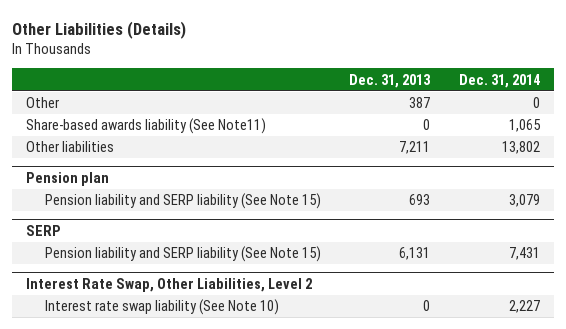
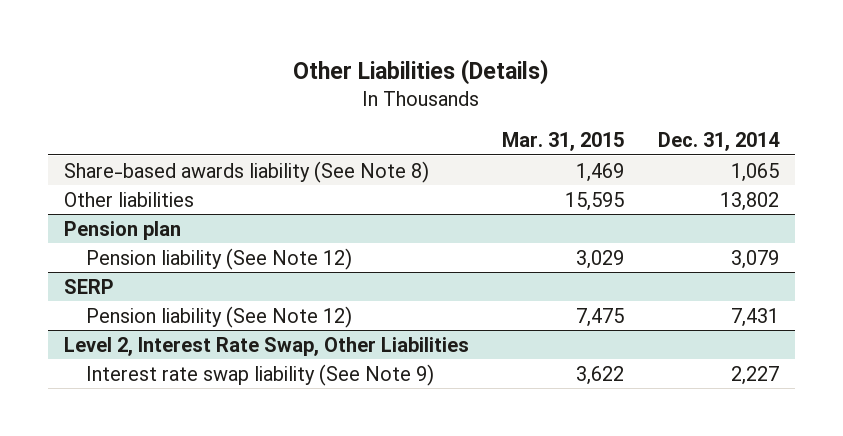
[349,73,432,88] Dec. 31, 2013 -> none
none -> [502,132,625,152] Mar. 31, 2015
[26,97,60,109] Other -> none
[26,118,267,135] Share-based awards liability (See Note11) -> [64,160,430,183] Share-based awards liability (See Note 8)
[44,193,321,210] Pension liability and SERP liability (See Note 15) -> [85,247,352,270] Pension liability (See Note 12)
[44,246,321,263] Pension liability and SERP liability (See Note 15) -> [85,305,352,328] Pension liability (See Note 12)
[26,277,313,292] Interest Rate Swap, Other Liabilities, Level 2 -> [64,336,470,356] Level 2, Interest Rate Swap, Other Liabilities
[44,299,279,316] Interest rate swap liability (See Note 10) -> [85,363,434,386] Interest rate swap liability (See Note 9)

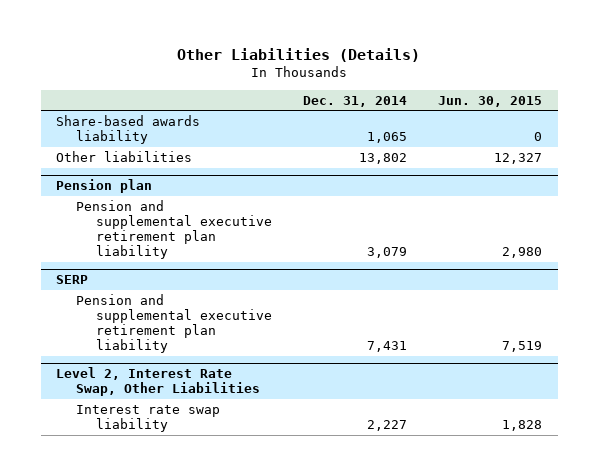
[502,132,625,152] Mar. 31, 2015 -> none
none -> [438,95,543,107] Jun. 30, 2015
[64,160,430,183] Share-based awards liability (See Note 8) -> [56,114,201,144] Share-based awards liability
[85,247,352,270] Pension liability (See Note 12) -> [76,199,273,259] Pension and supplemental executive retirement plan liability
[85,305,352,328] Pension liability (See Note 12) -> [76,293,273,353] Pension and supplemental executive retirement plan liability
[85,363,434,386] Interest rate swap liability (See Note 9) -> [76,404,221,432] Interest rate swap liability

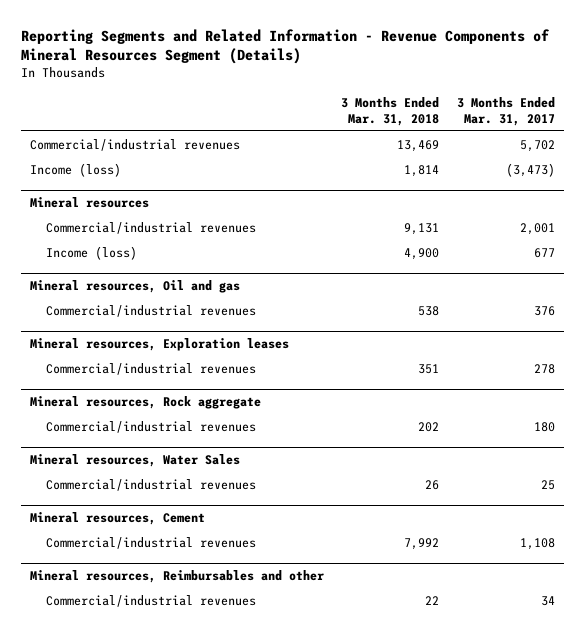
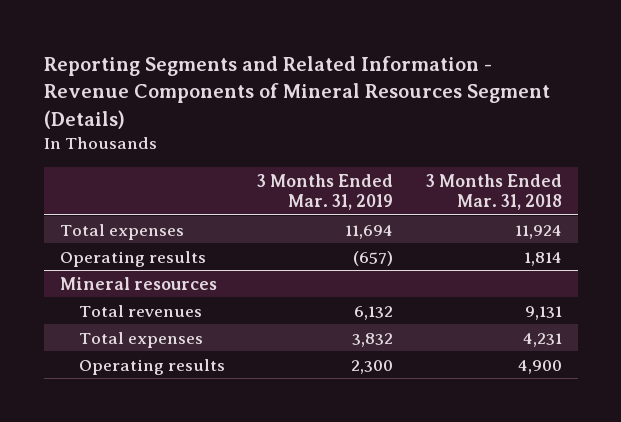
[457,96,556,126] 3 Months Ended Mar. 31, 2017 -> none
none -> [257,173,394,211] 3 Months Ended Mar. 31, 2019
[29,138,240,151] Commercial/industrial revenues -> none
none -> [59,223,184,240] Total expenses
[29,162,121,177] Income (loss) -> [59,250,206,267] Operating results
[29,279,240,293] Mineral resources, Oil and gas -> none
[46,304,257,317] Commercial/industrial revenues -> none
[29,337,289,351] Mineral resources, Exploration leases -> none
[46,362,257,375] Commercial/industrial revenues -> none
[29,395,261,409] Mineral resources, Rock aggregate -> none
[46,420,257,433] Commercial/industrial revenues -> none
[29,453,240,467] Mineral resources, Water Sales -> none
[46,478,257,491] Commercial/industrial revenues -> none
[29,511,205,525] Mineral resources, Cement -> none
[46,536,257,549] Commercial/industrial revenues -> none
[29,569,324,583] Mineral resources, Reimbursables and other -> none
[46,594,257,607] Commercial/industrial revenues -> none
[46,221,257,234] Commercial/industrial revenues -> [79,304,203,317] Total revenues
none -> [79,331,204,348] Total expenses
[46,245,138,260] Income (loss) -> [79,358,226,375] Operating results

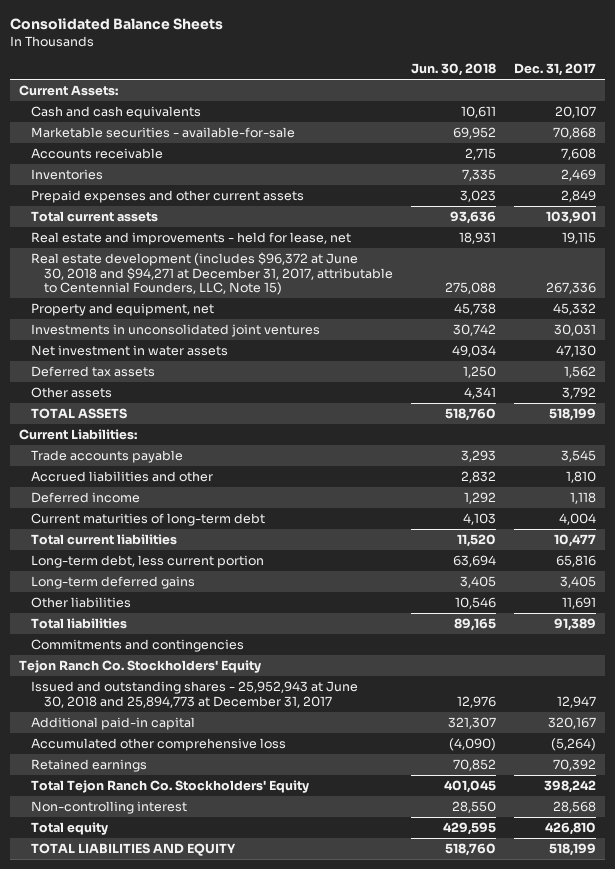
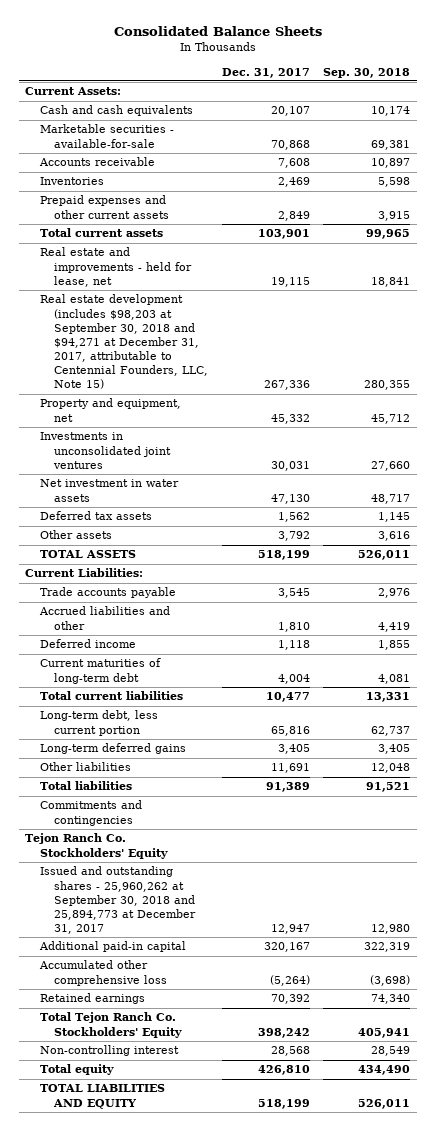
[410,63,496,77] Jun. 30, 2018 -> none
none -> [323,67,411,78] Sep. 30, 2018
[31,252,393,296] Real estate development (includes $96,372 at June 30, 2018 and $94,271 at December 31, 2017, attributable to Centennial Founders, LLC, Note 15) -> [39,294,209,390] Real estate development (includes $98,203 at September 30, 2018 and $94,271 at December 31, 2017, attributable to Centennial Founders, LLC, Note 15)
[31,681,359,708] Issued and outstanding shares - 25,952,943 at June 30, 2018 and 25,894,773 at December 31, 2017 -> [39,866,197,935] Issued and outstanding shares - 25,960,262 at September 30, 2018 and 25,894,773 at December 31, 2017

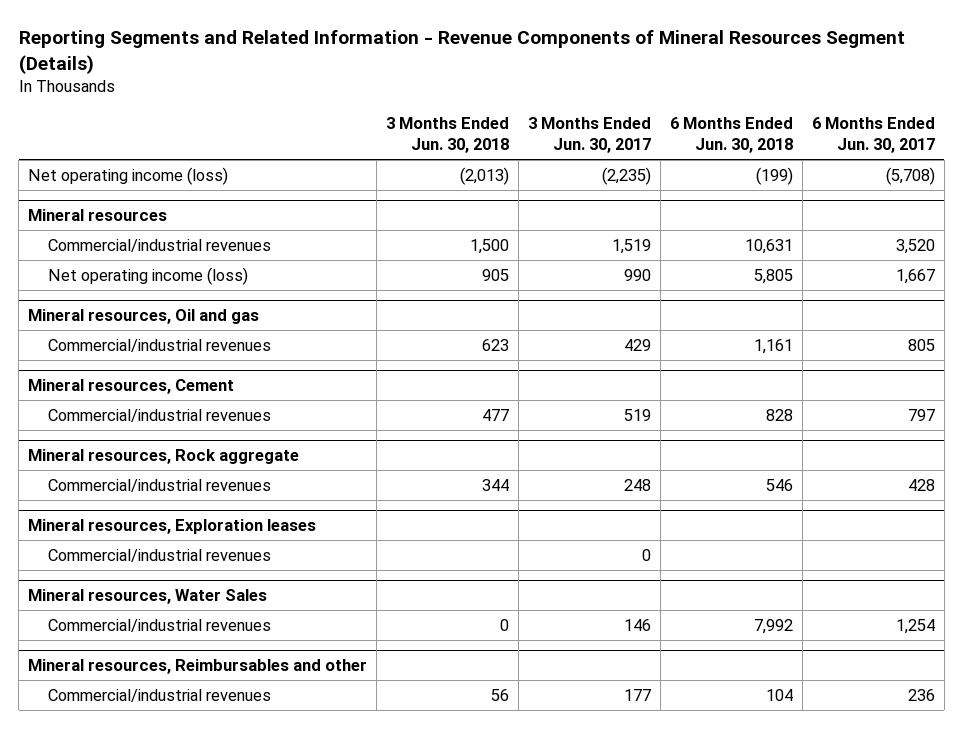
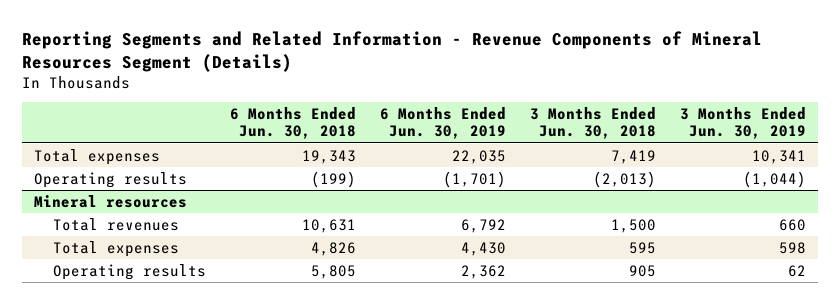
[528,117,652,154] 3 Months Ended Jun. 30, 2017 -> none
[811,117,935,154] 6 Months Ended Jun. 30, 2017 -> none
none -> [380,107,507,140] 6 Months Ended Jun. 30, 2019
none -> [680,107,807,140] 3 Months Ended Jun. 30, 2019
none -> [33,148,160,165] Total expenses
[28,166,229,185] Net operating income (loss) -> [33,171,187,188] Operating results
[28,309,260,325] Mineral resources, Oil and gas -> none
[48,338,272,352] Commercial/industrial revenues -> none
[28,379,235,395] Mineral resources, Cement -> none
[48,408,272,422] Commercial/industrial revenues -> none
[28,449,300,465] Mineral resources, Rock aggregate -> none
[48,478,272,492] Commercial/industrial revenues -> none
[28,519,317,535] Mineral resources, Exploration leases -> none
[48,548,272,562] Commercial/industrial revenues -> none
[28,589,268,605] Mineral resources, Water Sales -> none
[48,618,272,632] Commercial/industrial revenues -> none
[28,659,368,675] Mineral resources, Reimbursables and other -> none
[48,688,272,702] Commercial/industrial revenues -> none
[48,238,272,252] Commercial/industrial revenues -> [53,217,180,231] Total revenues
none -> [53,240,180,257] Total expenses
[48,266,249,285] Net operating income (loss) -> [53,263,207,280] Operating results

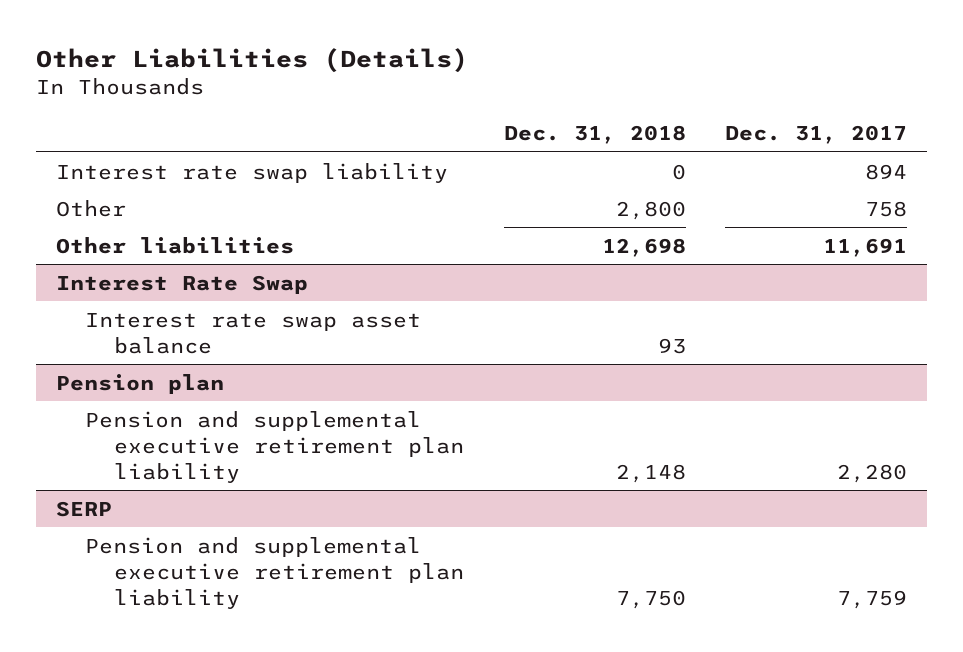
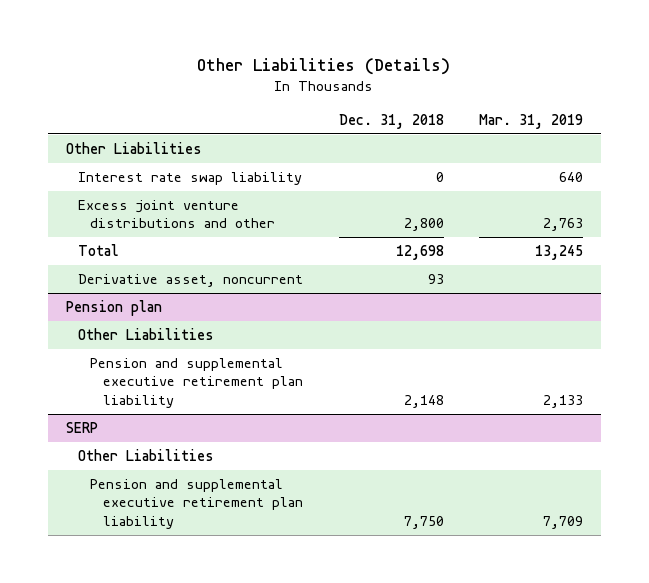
[725,125,908,145] Dec. 31, 2017 -> none
none -> [479,113,584,129] Mar. 31, 2019
none -> [65,142,202,155] Other Liabilities
[55,274,308,294] Interest Rate Swap -> none
[84,312,421,354] Interest rate swap asset balance -> none
[55,199,126,217] Other -> [78,200,276,229] Excess joint venture distributions and other
[55,236,294,254] Other liabilities -> [78,244,120,257] Total
none -> [78,274,304,288] Derivative asset, noncurrent
none -> [78,328,215,341] Other Liabilities
none -> [78,449,215,462] Other Liabilities

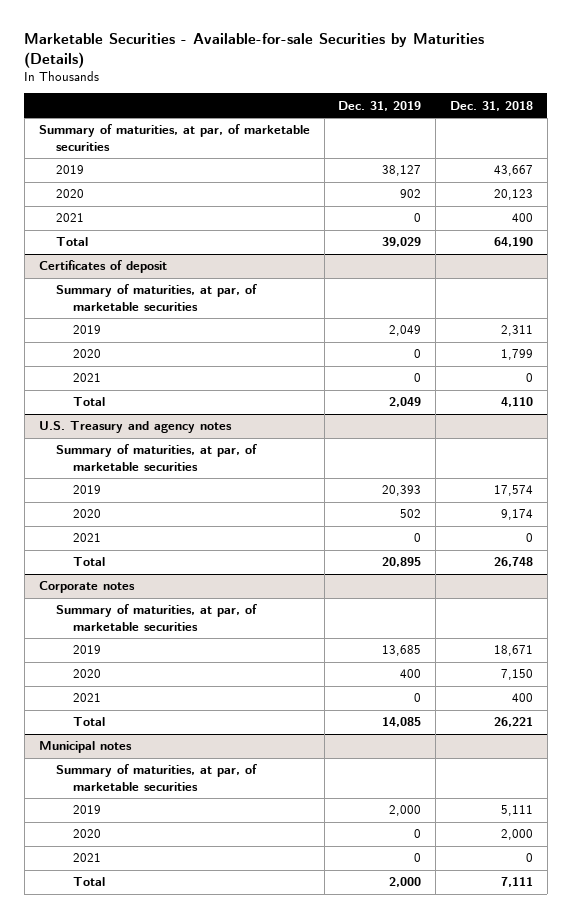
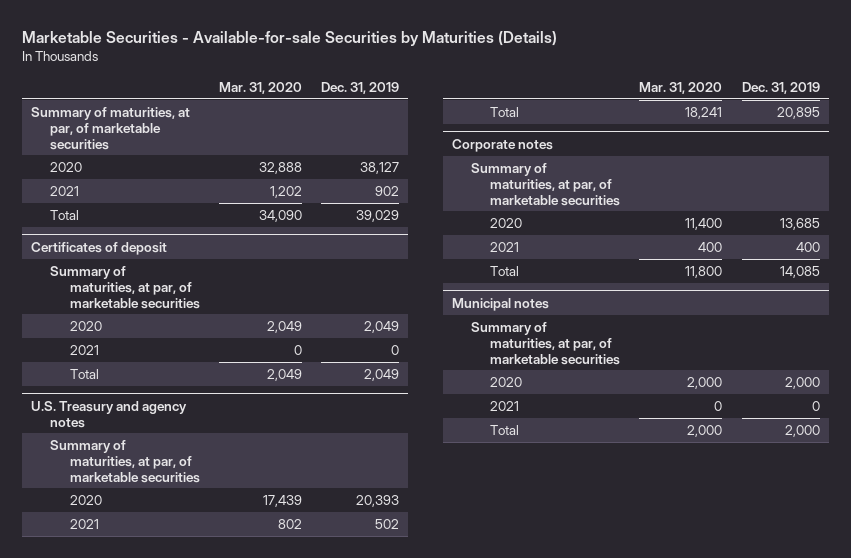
[450,100,534,111] Dec. 31, 2018 -> none
none -> [218,81,302,94] Mar. 31, 2020
[56,213,85,223] 2021 -> none
[56,165,85,175] 2019 -> [50,161,83,172] 2020
[56,189,85,199] 2020 -> [50,185,80,196] 2021
[73,349,102,359] 2020 -> none
[73,325,102,335] 2019 -> [69,320,102,331] 2020
[73,533,102,543] 2021 -> none
[73,485,102,495] 2019 -> [69,494,102,505] 2020
[73,509,102,519] 2020 -> [69,518,99,529] 2021
[73,693,102,703] 2021 -> none
[73,645,102,655] 2019 -> [490,217,523,228] 2020
[73,669,102,679] 2020 -> [490,241,520,252] 2021
[73,829,102,839] 2020 -> none
[73,805,102,815] 2019 -> [490,376,523,387] 2020

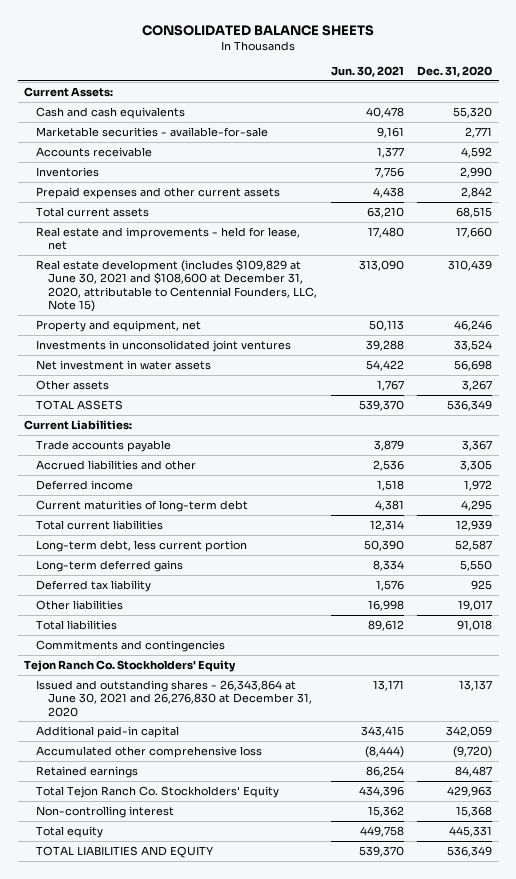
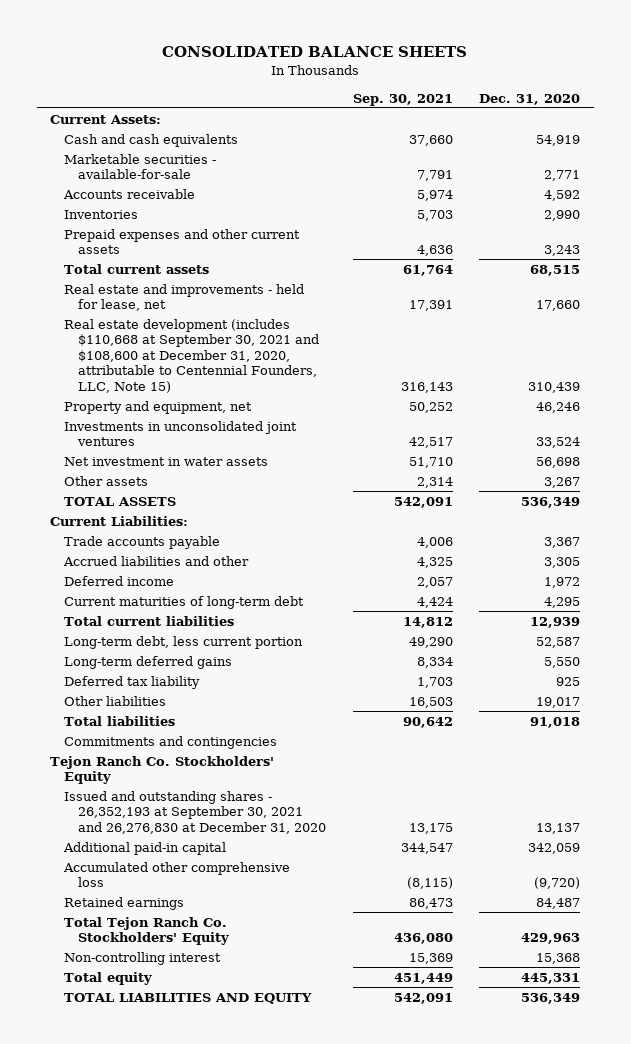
[330,65,404,77] Jun. 30, 2021 -> none
none -> [352,93,453,106] Sep. 30, 2021
[452,106,492,118] 55,320 -> [536,134,581,146] 54,919
[460,186,492,198] 2,842 -> [544,245,581,257] 3,243
[36,258,318,313] Real estate development (includes $109,829 at June 30, 2021 and $108,600 at December 31, 2020, attributable to Centennial Founders, LLC, Note 15) -> [64,318,320,393] Real estate development (includes $110,668 at September 30, 2021 and $108,600 at December 31, 2020, attributable to Centennial Founders, LLC, Note 15)
[36,679,313,717] Issued and outstanding shares - 26,343,864 at June 30, 2021 and 26,276,830 at December 31, 2020 -> [64,790,327,834] Issued and outstanding shares - 26,352,193 at September 30, 2021 and 26,276,830 at December 31, 2020

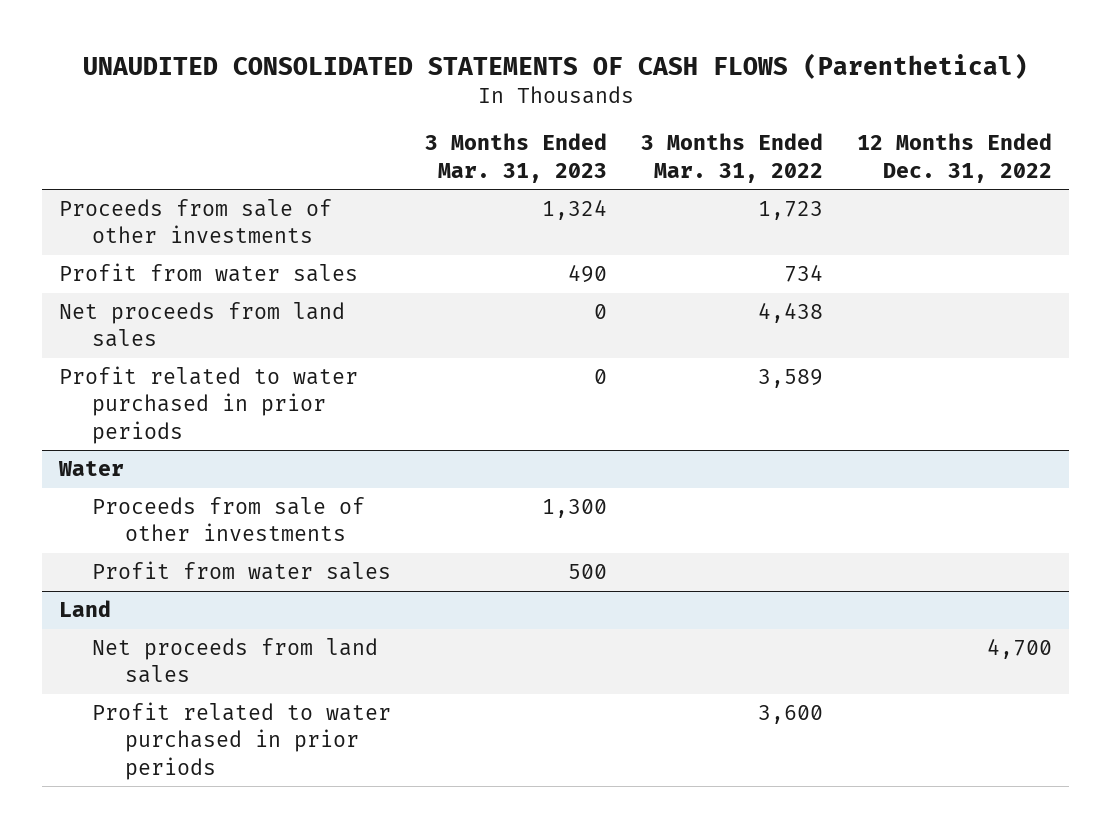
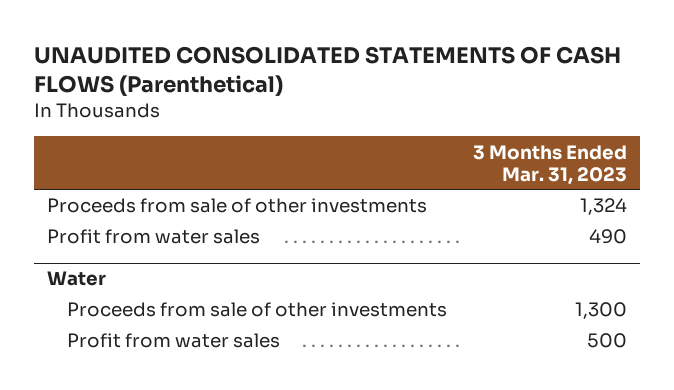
[641,133,824,183] 3 Months Ended Mar. 31, 2022 -> none
[857,133,1053,183] 12 Months Ended Dec. 31, 2022 -> none
[58,302,345,348] Net proceeds from land sales -> none
[58,366,358,444] Profit related to water purchased in prior periods -> none
[58,600,111,618] Land -> none
[91,638,378,684] Net proceeds from land sales -> none
[91,702,391,780] Profit related to water purchased in prior periods -> none

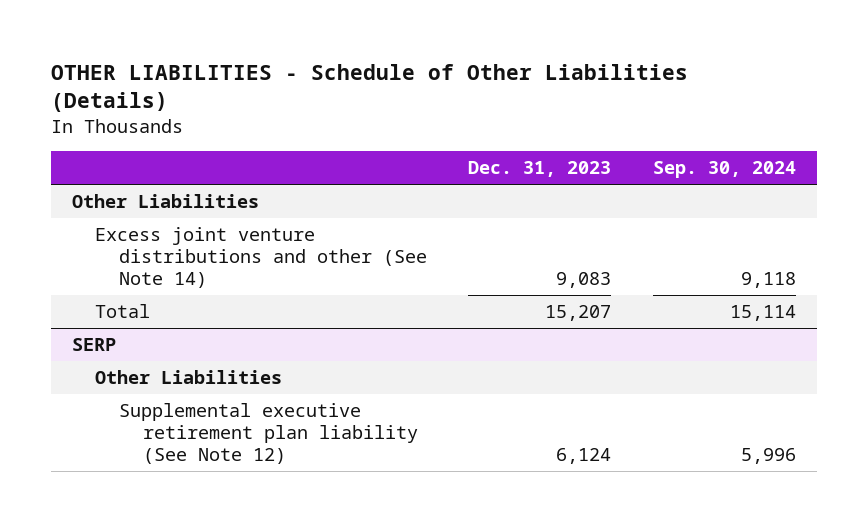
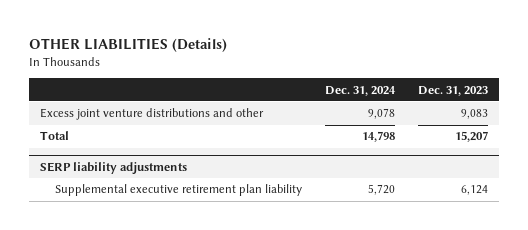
[51,63,689,113] OTHER LIABILITIES - Schedule of Other Liabilities (Details) -> [28,37,227,52] OTHER LIABILITIES (Details)
[652,161,796,179] Sep. 30, 2024 -> none
none -> [324,85,396,96] Dec. 31, 2024
[71,193,259,208] Other Liabilities -> none
[95,226,428,288] Excess joint venture distributions and other (See Note 14) -> [40,108,265,121] Excess joint venture distributions and other
[95,369,283,384] Other Liabilities -> none
[71,337,116,351] SERP -> [40,161,188,174] SERP liability adjustments
[119,402,418,464] Supplemental executive retirement plan liability (See Note 12) -> [54,184,302,197] Supplemental executive retirement plan liability

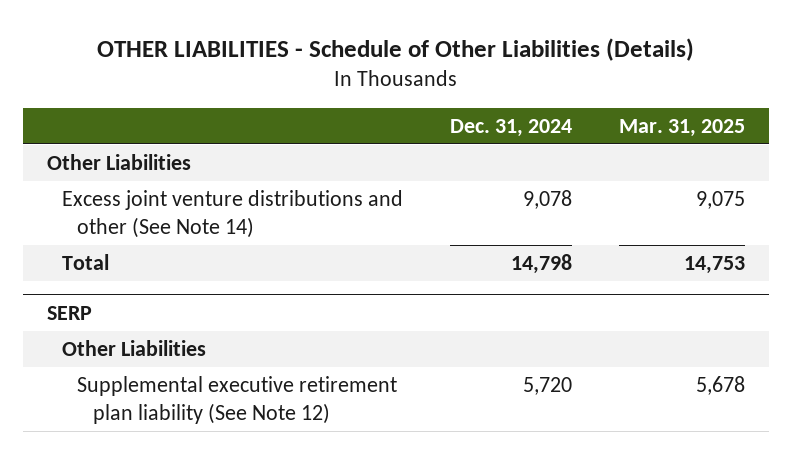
[28,37,227,52] OTHER LIABILITIES (Details) -> [96,37,694,61] OTHER LIABILITIES - Schedule of Other Liabilities (Details)
[417,85,488,96] Dec. 31, 2023 -> none
none -> [619,118,746,137] Mar. 31, 2025
none -> [46,154,191,171] Other Liabilities
[40,108,265,121] Excess joint venture distributions and other -> [61,190,403,238] Excess joint venture distributions and other (See Note 14)
[40,161,188,174] SERP liability adjustments -> [46,305,92,320] SERP
none -> [61,340,206,357] Other Liabilities
[54,184,302,197] Supplemental executive retirement plan liability -> [77,376,398,424] Supplemental executive retirement plan liability (See Note 12)

